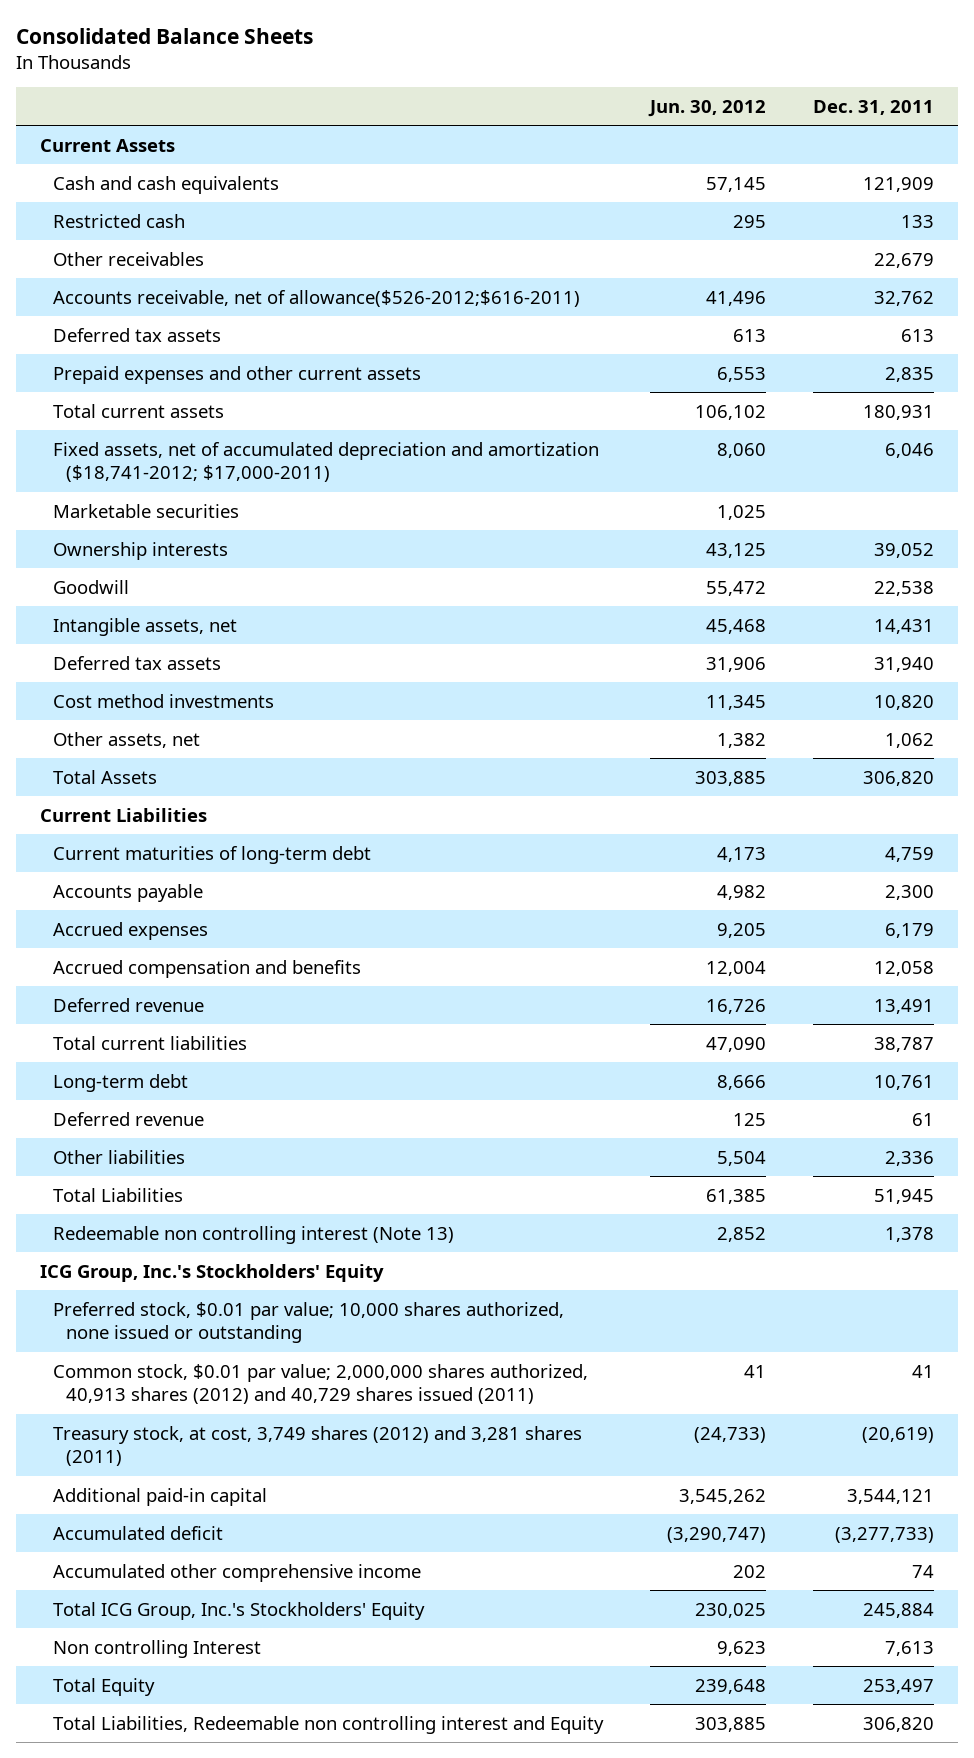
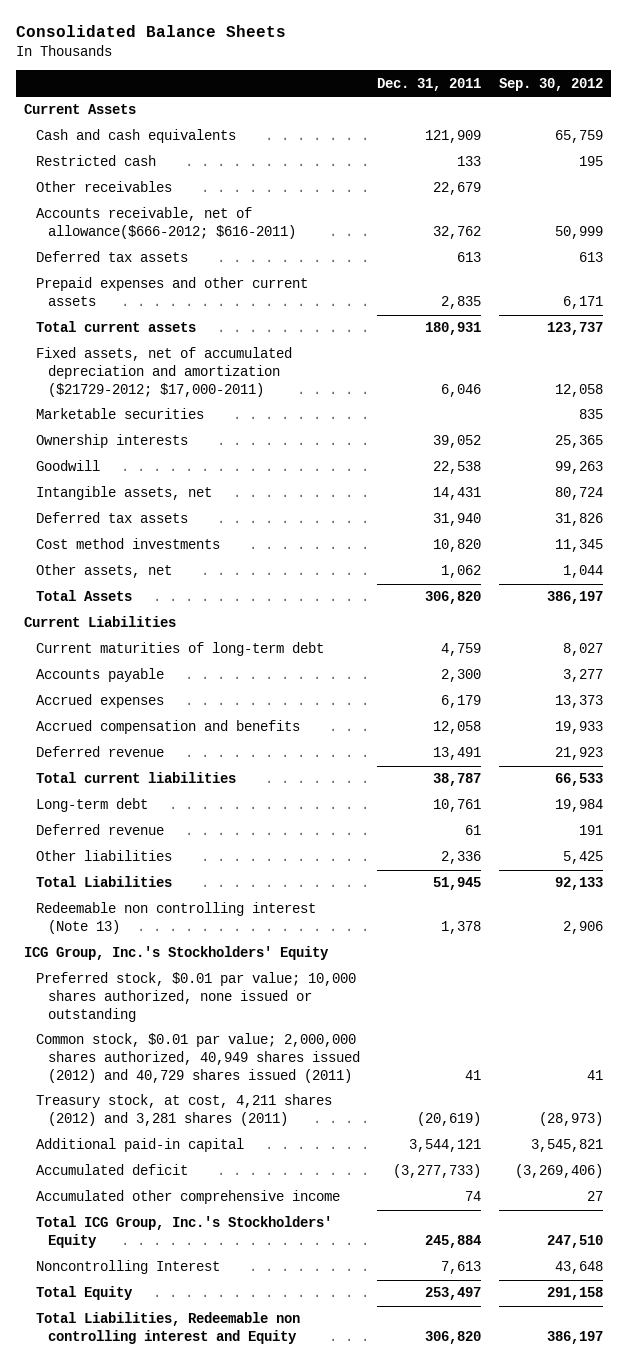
[647,100,766,118] Jun. 30, 2012 -> none
none -> [498,77,603,91] Sep. 30, 2012
[52,289,580,307] Accounts receivable, net of allowance($526-2012;$616-2011) -> [36,207,296,240] Accounts receivable, net of allowance($666-2012; $616-2011)
[52,441,599,483] Fixed assets, net of accumulated depreciation and amortization ($18,741-2012; $17,000-2011) -> [36,347,293,398] Fixed assets, net of accumulated depreciation and amortization ($21729-2012; $17,000-2011)
[52,1363,588,1405] Common stock, $0.01 par value; 2,000,000 shares authorized, 40,913 shares (2012) and 40,729 shares issued (2011) -> [36,1033,360,1084] Common stock, $0.01 par value; 2,000,000 shares authorized, 40,949 shares issued (2012) and 40,729 shares issued (2011)
[52,1425,582,1467] Treasury stock, at cost, 3,749 shares (2012) and 3,281 shares (2011) -> [36,1094,333,1127] Treasury stock, at cost, 4,211 shares (2012) and 3,281 shares (2011)
[52,1639,261,1658] Non controlling Interest -> [36,1260,221,1275] Noncontrolling Interest

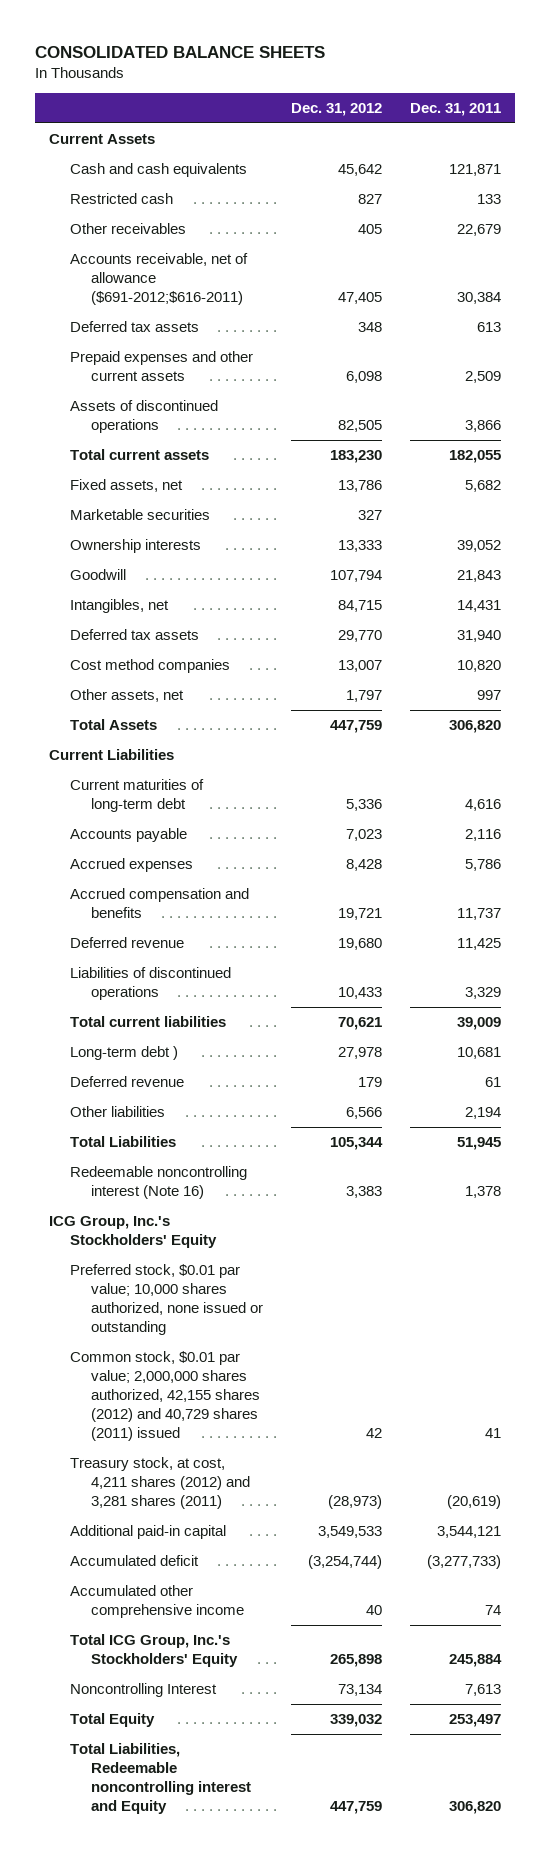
[15,25,286,38] Consolidated Balance Sheets -> [34,45,325,58] CONSOLIDATED BALANCE SHEETS
[498,77,603,91] Sep. 30, 2012 -> none
none -> [291,102,383,116] Dec. 31, 2012
[425,130,482,144] 121,909 -> [449,164,502,177] 121,871
[36,207,296,240] Accounts receivable, net of allowance($666-2012; $616-2011) -> [69,253,248,306] Accounts receivable, net of allowance ($691-2012;$616-2011)
[433,226,482,240] 32,762 -> [457,292,502,305] 30,384
[441,296,482,310] 2,835 -> [465,371,502,384] 2,509
none -> [69,400,218,434] Assets of discontinued operations
[425,322,482,336] 180,931 -> [449,450,502,464] 182,055
[36,347,293,398] Fixed assets, net of accumulated depreciation and amortization ($21729-2012; $17,000-2011) -> [69,479,183,493] Fixed assets, net
[441,384,482,398] 6,046 -> [465,480,502,493] 5,682
[433,461,482,475] 22,538 -> [457,570,502,583] 21,843
[36,486,213,501] Intangible assets, net -> [69,599,169,614] Intangibles, net
[36,538,221,550] Cost method investments -> [69,659,230,674] Cost method companies
[441,565,482,579] 1,062 -> [477,690,502,701] 997
[441,643,482,657] 4,759 -> [465,799,502,812] 4,616
[441,669,482,683] 2,300 -> [465,829,502,842] 2,116
[441,695,482,709] 6,179 -> [465,859,502,872] 5,786
[433,721,482,735] 12,058 -> [457,908,502,921] 11,737
[433,747,482,761] 13,491 -> [457,938,502,951] 11,425
none -> [69,967,231,1001] Liabilities of discontinued operations
[433,773,482,787] 38,787 -> [457,1017,502,1031] 39,009
[36,798,149,813] Long-term debt -> [69,1046,178,1061] Long-term debt )
[433,799,482,813] 10,761 -> [457,1047,502,1060] 10,681
[441,851,482,865] 2,336 -> [465,1107,502,1120] 2,194
[36,902,317,935] Redeemable non controlling interest (Note 13) -> [69,1166,247,1200] Redeemable noncontrolling interest (Note 16)
[36,1033,360,1084] Common stock, $0.01 par value; 2,000,000 shares authorized, 40,949 shares issued (2012) and 40,729 shares issued (2011) -> [69,1351,261,1442] Common stock, $0.01 par value; 2,000,000 shares authorized, 42,155 shares (2012) and 40,729 shares (2011) issued
[36,1312,301,1345] Total Liabilities, Redeemable non controlling interest and Equity -> [69,1743,252,1815] Total Liabilities, Redeemable noncontrolling interest and Equity

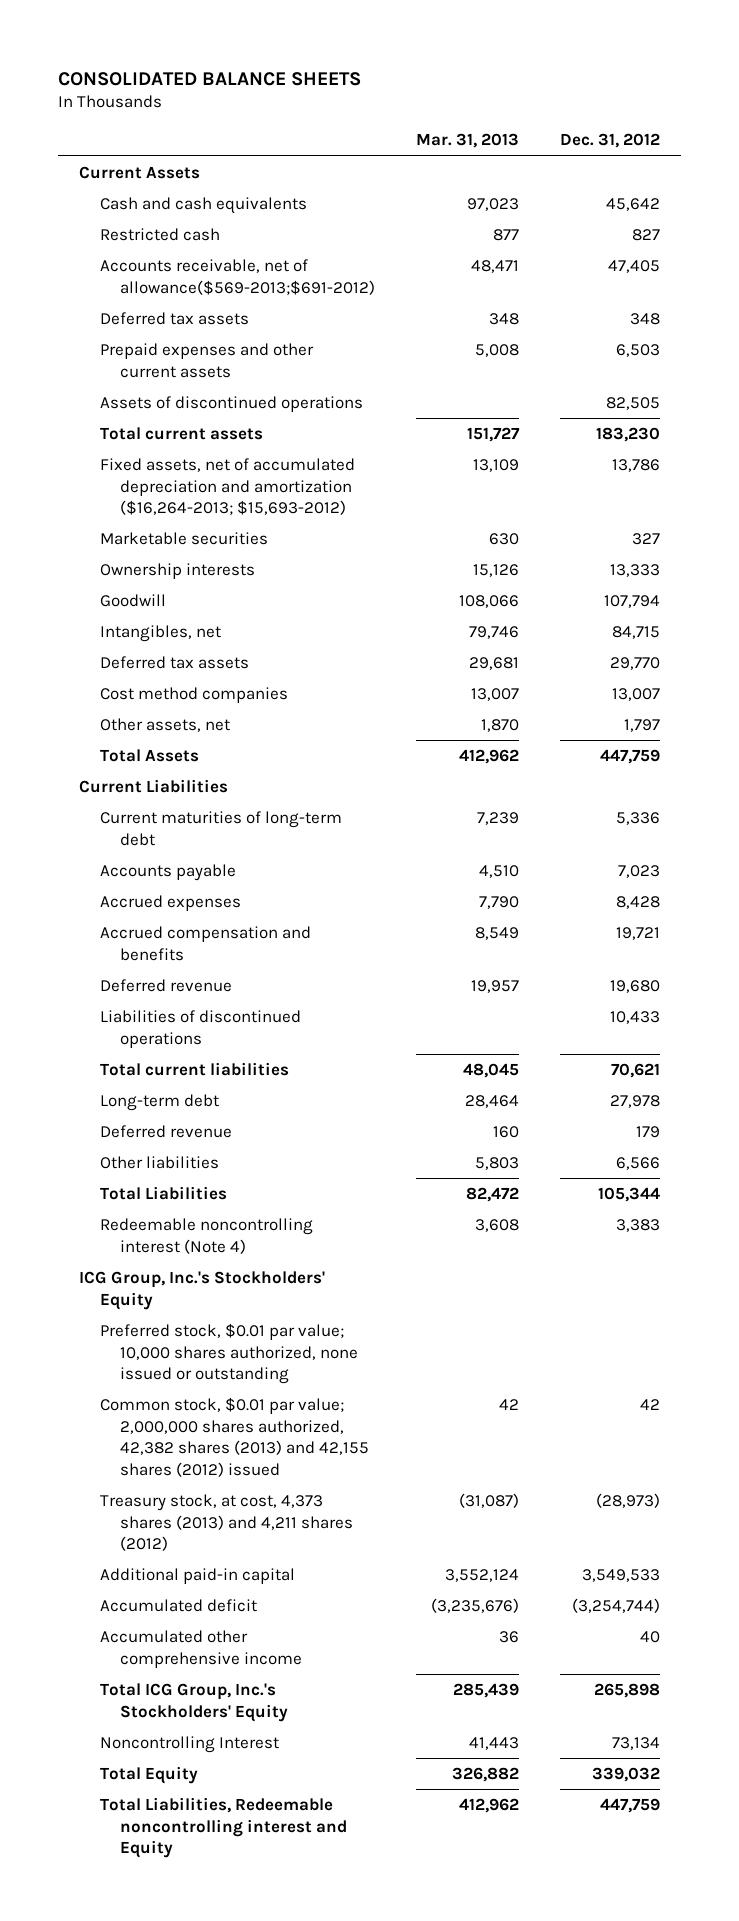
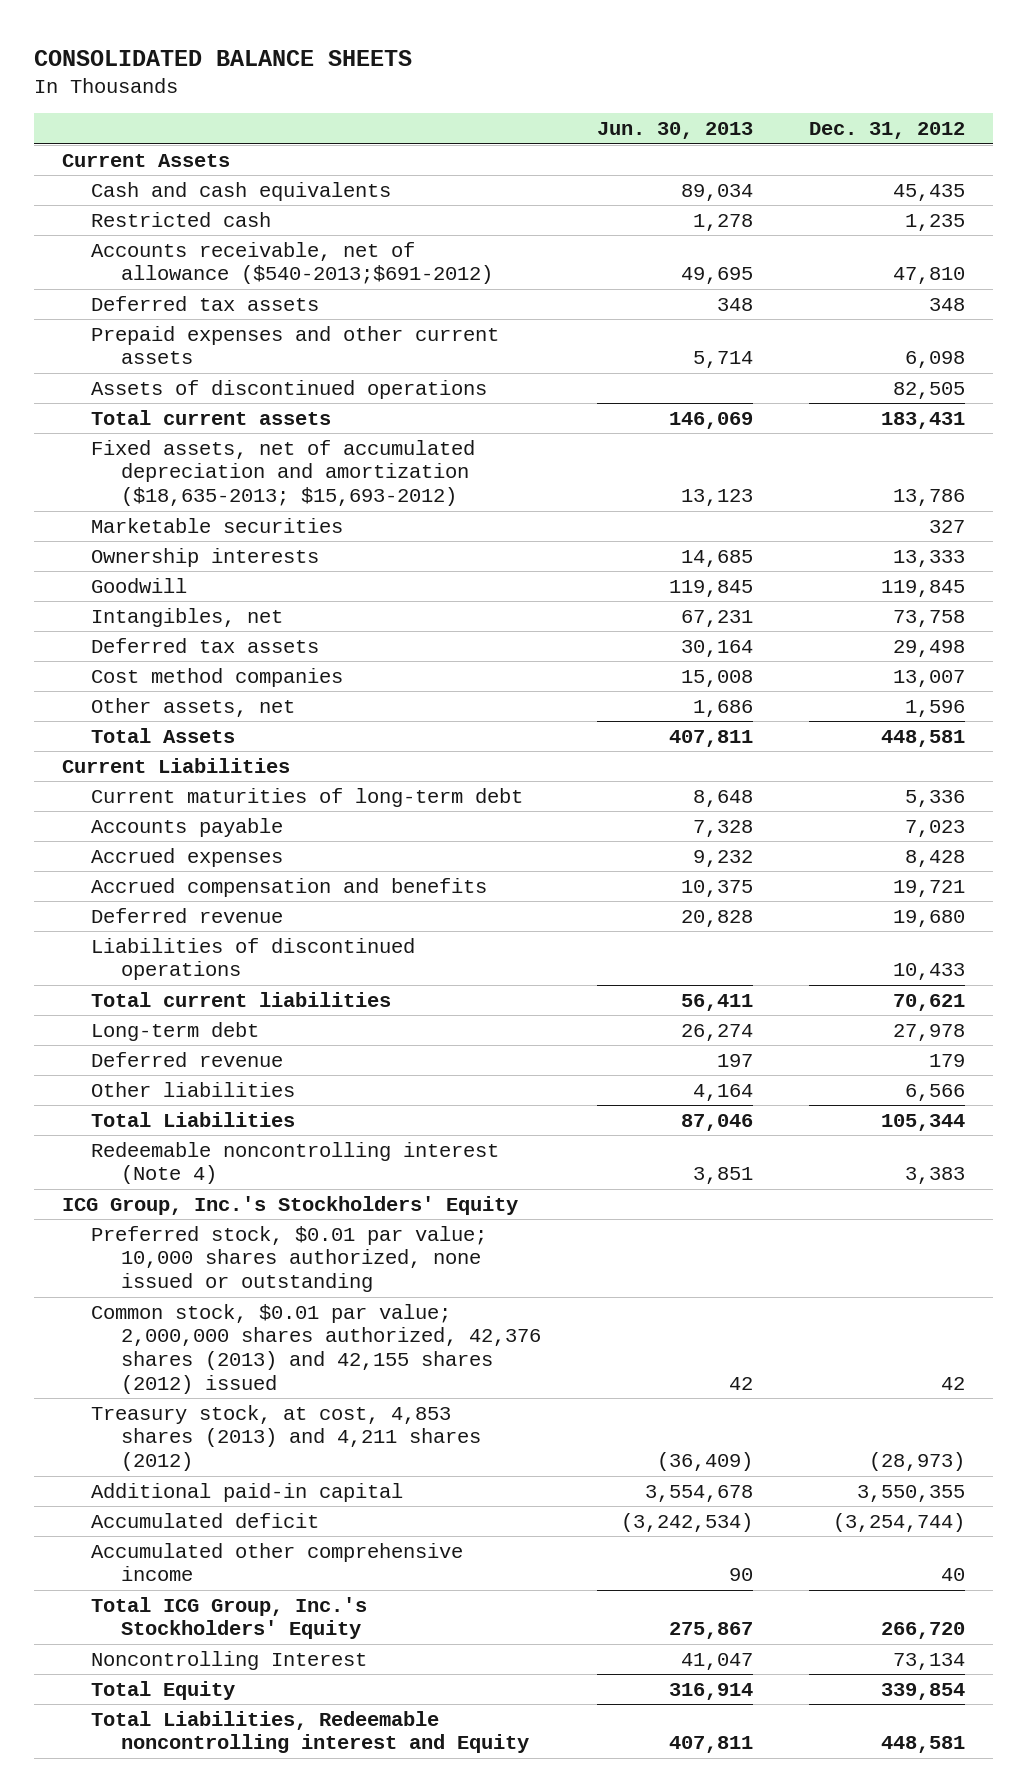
[416,133,520,149] Mar. 31, 2013 -> none
none -> [596,122,753,140] Jun. 30, 2013
[606,198,661,212] 45,642 -> [893,183,966,201] 45,435
[632,229,661,242] 827 -> [905,213,966,231] 1,235
[99,259,376,295] Accounts receivable, net of allowance($569-2013;$691-2012) -> [91,241,493,285] Accounts receivable, net of allowance ($540-2013;$691-2012)
[608,260,661,274] 47,405 -> [893,267,966,285] 47,810
[616,344,661,358] 6,503 -> [905,351,966,369] 6,098
[596,427,661,443] 183,230 -> [881,411,966,429] 183,431
[99,458,355,516] Fixed assets, net of accumulated depreciation and amortization ($16,264-2013; $15,693-2012) -> [91,439,476,507] Fixed assets, net of accumulated depreciation and amortization ($18,635-2013; $15,693-2012)
[604,595,661,609] 107,794 -> [881,579,966,597] 119,845
[612,626,661,640] 84,715 -> [893,609,966,627] 73,758
[610,657,661,671] 29,770 -> [893,639,966,657] 29,498
[624,719,661,733] 1,797 -> [905,699,966,717] 1,596
[600,749,661,765] 447,759 -> [881,729,966,747] 448,581
[99,1397,370,1477] Common stock, $0.01 par value; 2,000,000 shares authorized, 42,382 shares (2013) and 42,155 shares (2012) issued -> [91,1303,541,1394] Common stock, $0.01 par value; 2,000,000 shares authorized, 42,376 shares (2013) and 42,155 shares (2012) issued
[99,1494,354,1552] Treasury stock, at cost, 4,373 shares (2013) and 4,211 shares (2012) -> [91,1404,481,1472] Treasury stock, at cost, 4,853 shares (2013) and 4,211 shares (2012)
[582,1569,661,1583] 3,549,533 -> [857,1484,966,1502] 3,550,355
[594,1683,661,1699] 265,898 -> [881,1622,966,1640] 266,720
[592,1767,661,1783] 339,032 -> [881,1682,966,1700] 339,854
[600,1798,661,1814] 447,759 -> [881,1736,966,1754] 448,581

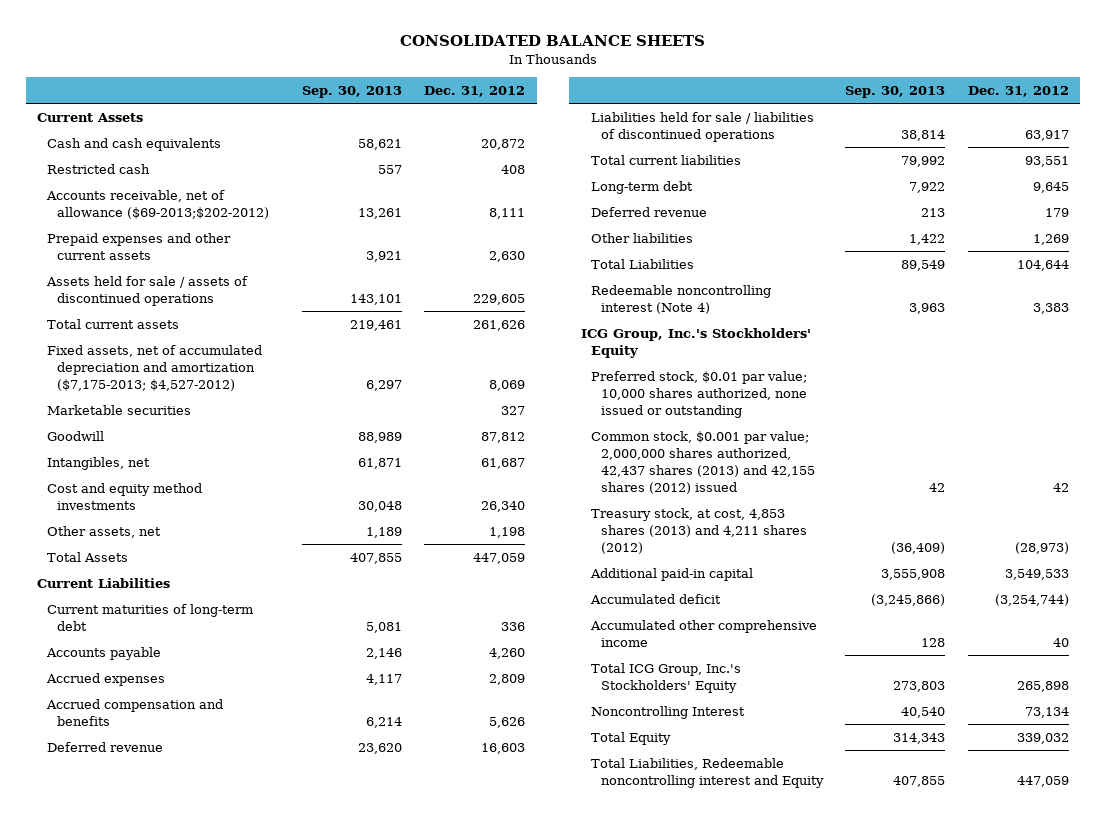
[596,122,753,140] Jun. 30, 2013 -> none
none -> [301,86,402,99] Sep. 30, 2013
[91,295,320,311] Deferred tax assets -> none
[893,183,966,201] 45,435 -> [481,138,526,150] 20,872
[905,213,966,231] 1,235 -> [501,164,526,174] 408
[91,241,493,285] Accounts receivable, net of allowance ($540-2013;$691-2012) -> [46,189,269,219] Accounts receivable, net of allowance ($69-2013;$202-2012)
[893,267,966,285] 47,810 -> [489,207,526,219] 8,111
[905,351,966,369] 6,098 -> [489,250,526,262] 2,630
[91,379,488,399] Assets of discontinued operations -> [46,275,249,306] Assets held for sale / assets of discontinued operations
[893,381,966,399] 82,505 -> [473,293,526,305] 229,605
[881,411,966,429] 183,431 -> [473,319,526,331] 261,626
[91,439,476,507] Fixed assets, net of accumulated depreciation and amortization ($18,635-2013; $15,693-2012) -> [47,344,263,391] Fixed assets, net of accumulated depreciation and amortization ($7,175-2013; $4,527-2012)
[893,489,966,507] 13,786 -> [489,379,526,391] 8,069
[91,547,320,567] Ownership interests -> none
[91,637,320,653] Deferred tax assets -> none
[91,667,344,687] Cost method companies -> none
[881,579,966,597] 119,845 -> [481,431,526,443] 87,812
[893,609,966,627] 73,758 -> [481,457,526,469] 61,687
none -> [47,482,203,510] Cost and equity method investments
[905,699,966,717] 1,596 -> [489,526,526,538] 1,198
[881,729,966,747] 448,581 -> [473,552,526,564] 447,059
[905,789,966,807] 5,336 -> [501,621,526,631] 336
[905,819,966,837] 7,023 -> [489,647,526,659] 4,260
[905,849,966,867] 8,428 -> [489,673,526,685] 2,809
[893,879,966,897] 19,721 -> [489,716,526,728] 5,626
[893,909,966,927] 19,680 -> [481,742,526,754] 16,603
[91,937,416,981] Liabilities of discontinued operations -> [590,111,814,142] Liabilities held for sale / liabilities of discontinued operations
[893,963,966,981] 10,433 -> [1024,129,1069,141] 63,917
[893,993,966,1011] 70,621 -> [1024,155,1069,167] 93,551
[893,1023,966,1041] 27,978 -> [1032,181,1069,193] 9,645
[905,1083,966,1101] 6,566 -> [1032,233,1069,245] 1,269
[881,1113,966,1131] 105,344 -> [1016,259,1069,271] 104,644
[91,1303,541,1394] Common stock, $0.01 par value; 2,000,000 shares authorized, 42,376 shares (2013) and 42,155 shares (2012) issued -> [590,430,815,494] Common stock, $0.001 par value; 2,000,000 shares authorized, 42,437 shares (2013) and 42,155 shares (2012) issued
[857,1484,966,1502] 3,550,355 -> [1004,568,1069,580] 3,549,533
[881,1622,966,1640] 266,720 -> [1016,680,1069,692] 265,898
[881,1682,966,1700] 339,854 -> [1016,732,1069,744] 339,032
[881,1736,966,1754] 448,581 -> [1016,775,1069,787] 447,059

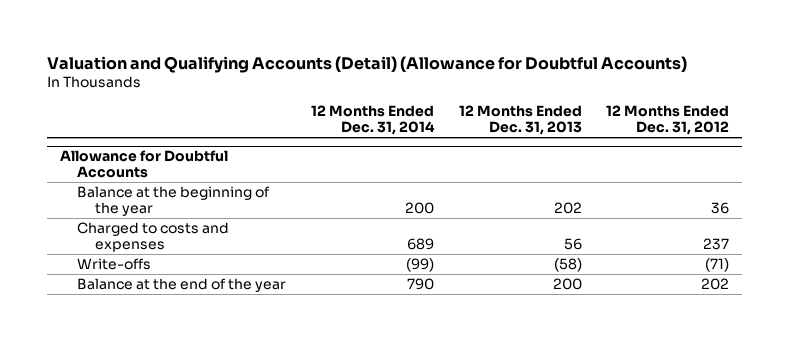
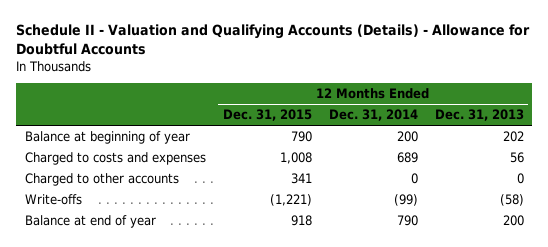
[47,55,688,73] Valuation and Qualifying Accounts (Detail) (Allowance for Doubtful Accounts) -> [16,24,531,56] Schedule II - Valuation and Qualifying Accounts (Details) - Allowance for Doubtful Accounts
[606,105,730,136] 12 Months Ended Dec. 31, 2012 -> none
none -> [222,109,312,122] Dec. 31, 2015
[59,150,228,179] Allowance for Doubtful Accounts -> none
[77,186,271,217] Balance at the beginning of the year -> [24,131,190,145] Balance at beginning of year
none -> [24,173,179,187] Charged to other accounts
[77,278,287,293] Balance at the end of the year -> [24,215,156,229] Balance at end of year

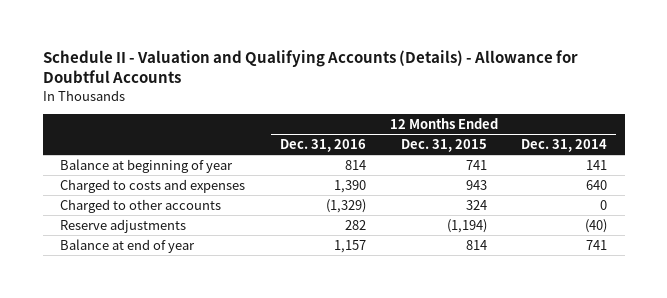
[434,109,524,122] Dec. 31, 2013 -> none
none -> [279,139,366,153] Dec. 31, 2016
[24,194,82,206] Write-offs -> none
[290,131,312,143] 790 -> [465,159,487,170] 741
[396,131,418,143] 200 -> [586,159,608,170] 141
[279,152,312,165] 1,008 -> [465,179,487,190] 943
[396,152,418,164] 689 -> [586,179,608,190] 640
[290,173,312,185] 341 -> [465,199,487,210] 324
none -> [59,218,186,233] Reserve adjustments
[290,215,312,227] 918 -> [465,239,487,250] 814
[396,215,418,227] 790 -> [586,239,608,250] 741

